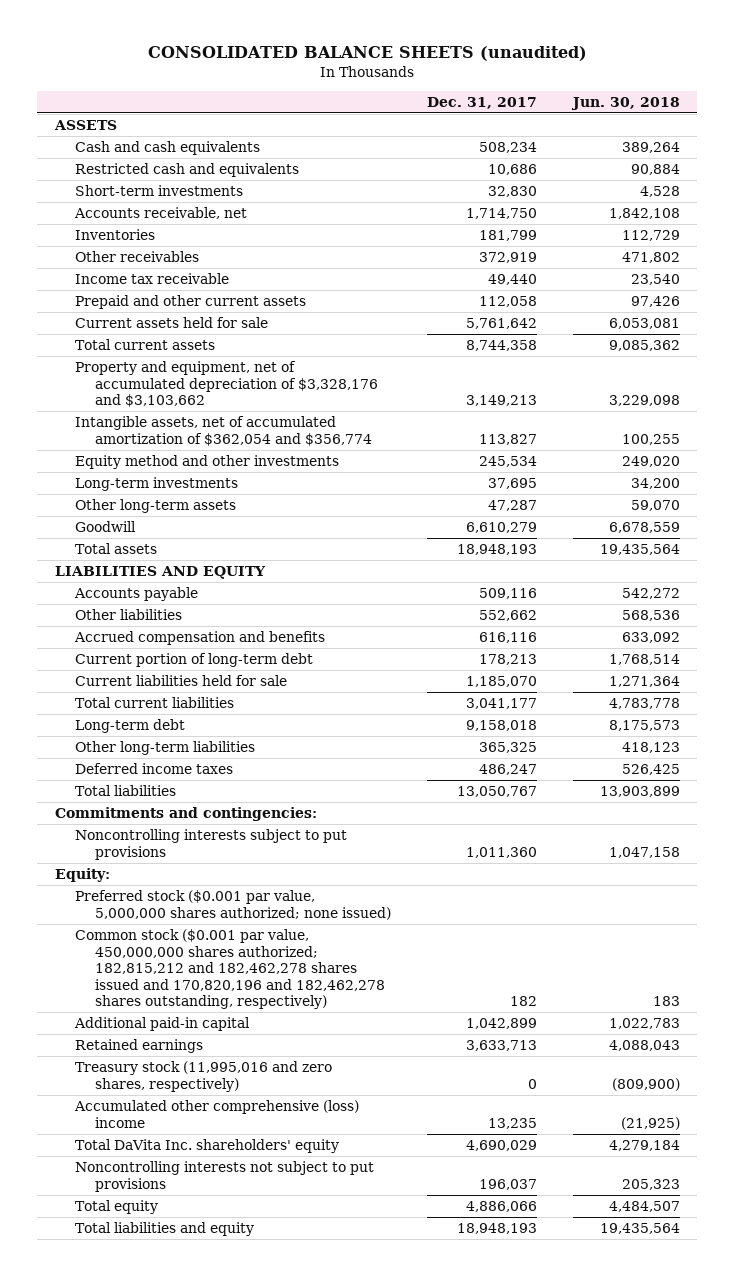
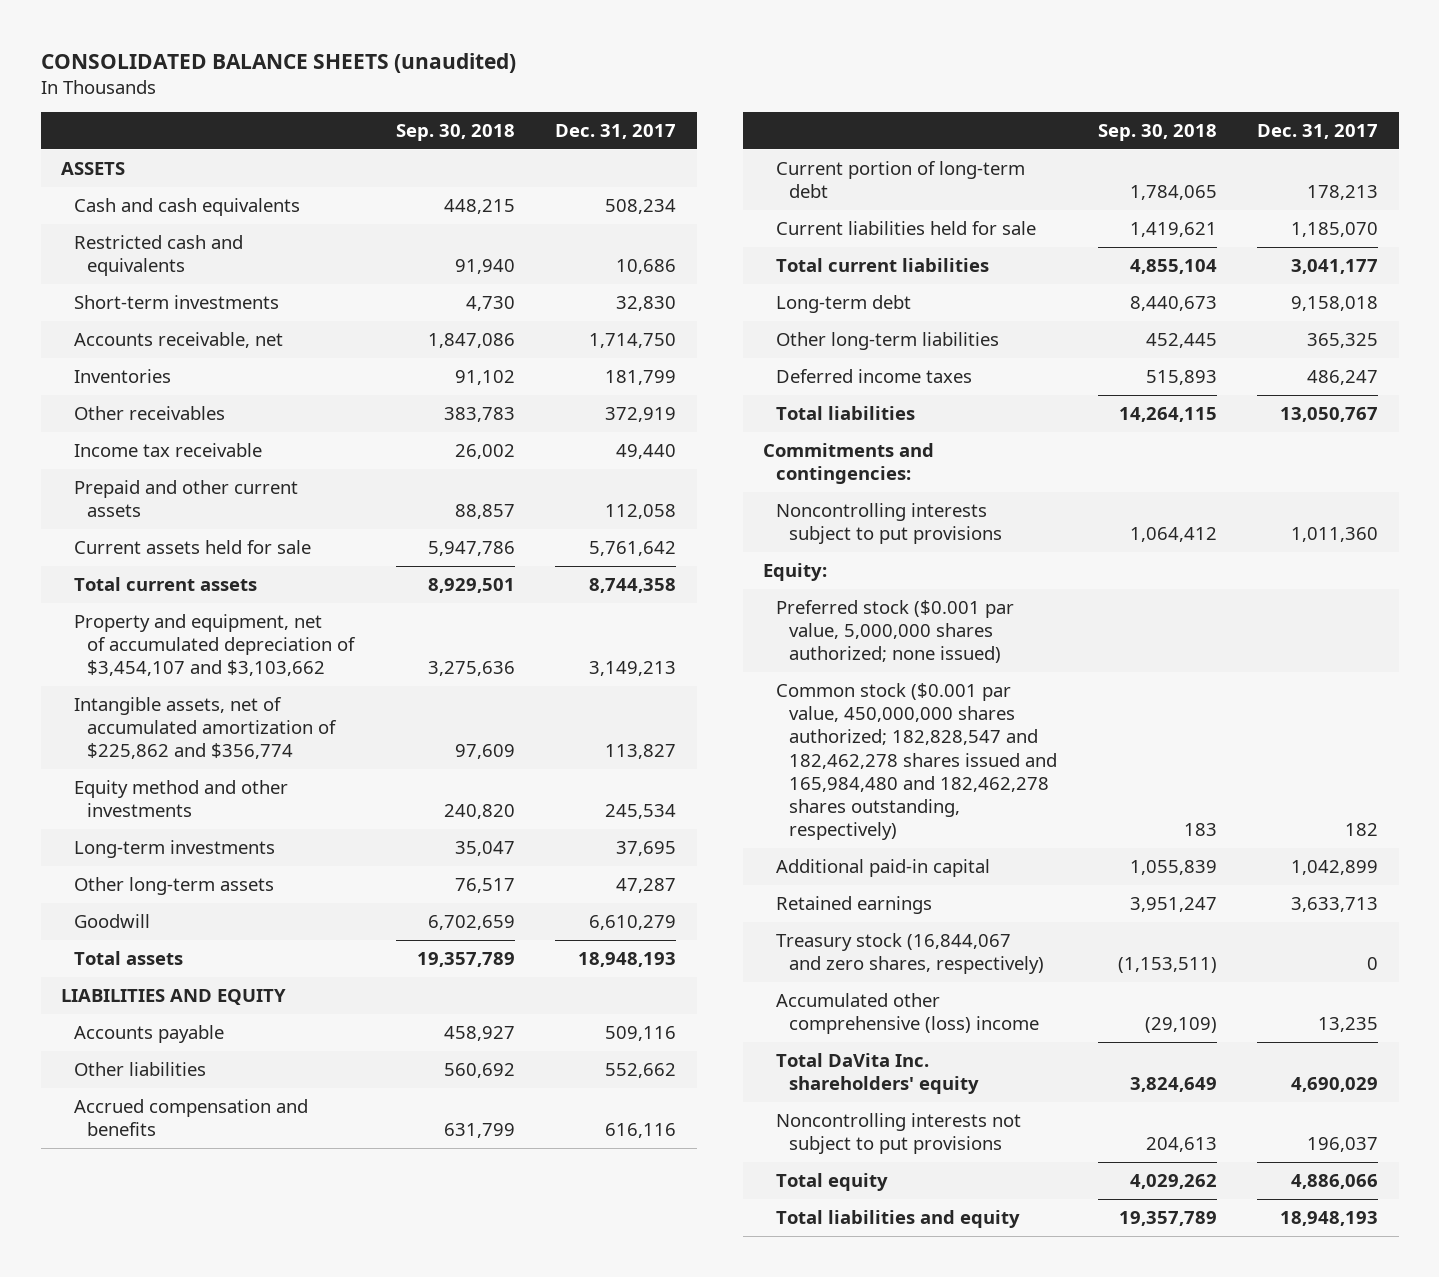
[570,96,680,110] Jun. 30, 2018 -> none
none -> [395,124,515,142] Sep. 30, 2018
[74,361,379,408] Property and equipment, net of accumulated depreciation of $3,328,176 and $3,103,662 -> [73,613,356,677] Property and equipment, net of accumulated depreciation of $3,454,107 and $3,103,662
[74,416,373,446] Intangible assets, net of accumulated amortization of $362,054 and $356,774 -> [73,696,337,760] Intangible assets, net of accumulated amortization of $225,862 and $356,774
[74,929,386,1010] Common stock ($0.001 par value, 450,000,000 shares authorized; 182,815,212 and 182,462,278 shares issued and 170,820,196 and 182,462,278 shares outstanding, respectively) -> [775,682,1057,841] Common stock ($0.001 par value, 450,000,000 shares authorized; 182,828,547 and 182,462,278 shares issued and 165,984,480 and 182,462,278 shares outstanding, respectively)
[74,1061,332,1092] Treasury stock (11,995,016 and zero shares, respectively) -> [775,932,1044,975] Treasury stock (16,844,067 and zero shares, respectively)

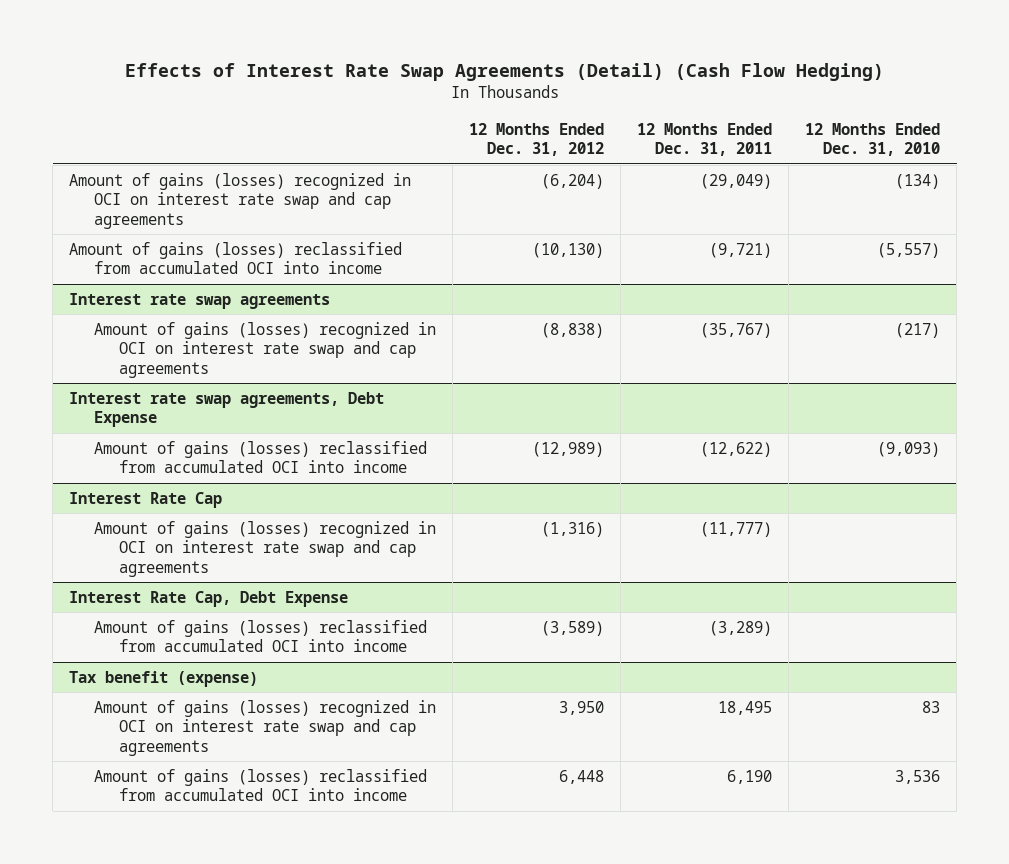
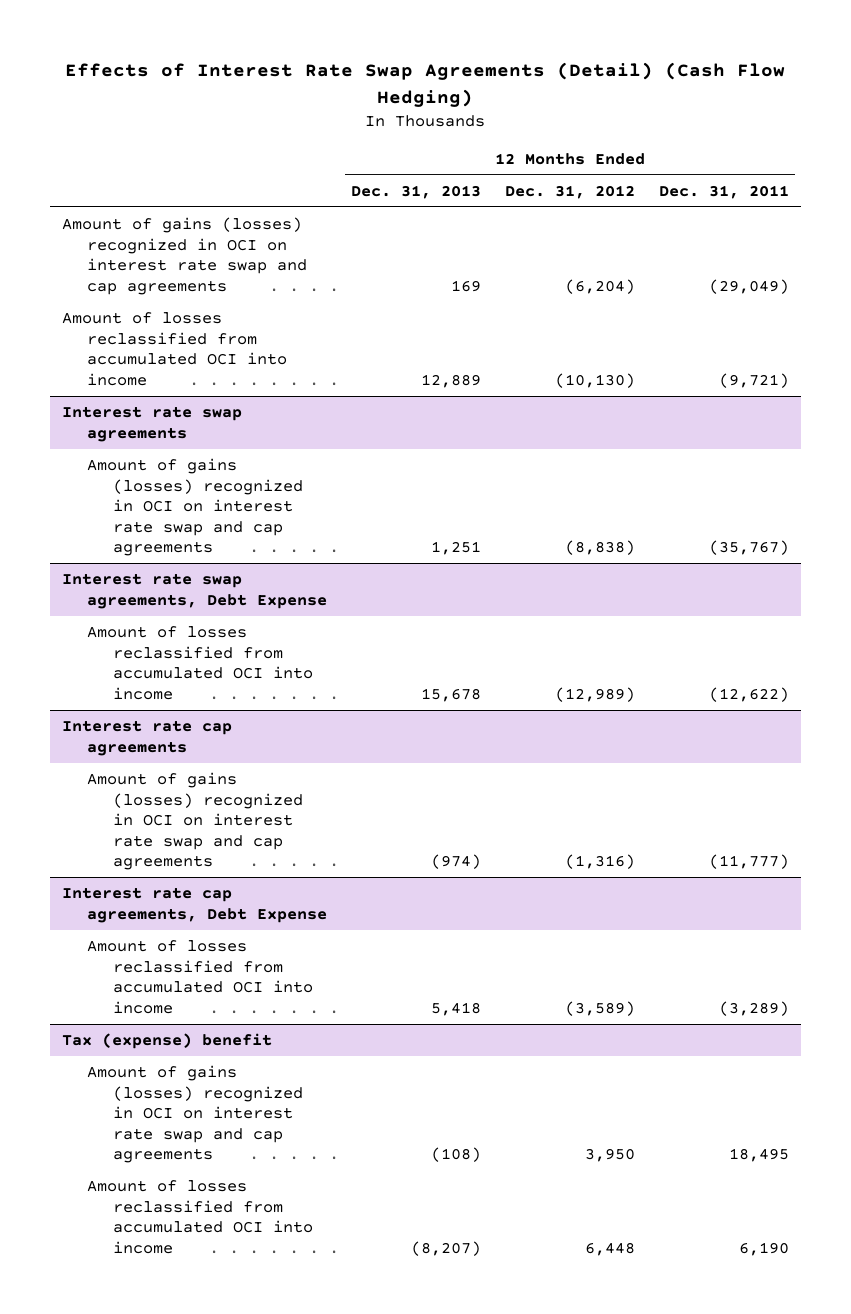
[805,122,941,157] 12 Months Ended Dec. 31, 2010 -> none
none -> [351,184,482,199] Dec. 31, 2013
[69,241,403,275] Amount of gains (losses) reclassified from accumulated OCI into income -> [62,312,288,386] Amount of losses reclassified from accumulated OCI into income
[93,440,427,474] Amount of gains (losses) reclassified from accumulated OCI into income -> [87,626,313,700] Amount of losses reclassified from accumulated OCI into income
[69,491,223,508] Interest Rate Cap -> [62,720,233,756] Interest rate cap agreements
[69,590,349,607] Interest Rate Cap, Debt Expense -> [62,887,328,923] Interest rate cap agreements, Debt Expense
[93,619,427,653] Amount of gains (losses) reclassified from accumulated OCI into income -> [87,940,313,1014] Amount of losses reclassified from accumulated OCI into income
[69,670,259,687] Tax benefit (expense) -> [62,1033,273,1050] Tax (expense) benefit
[93,768,427,802] Amount of gains (losses) reclassified from accumulated OCI into income -> [87,1180,313,1254] Amount of losses reclassified from accumulated OCI into income

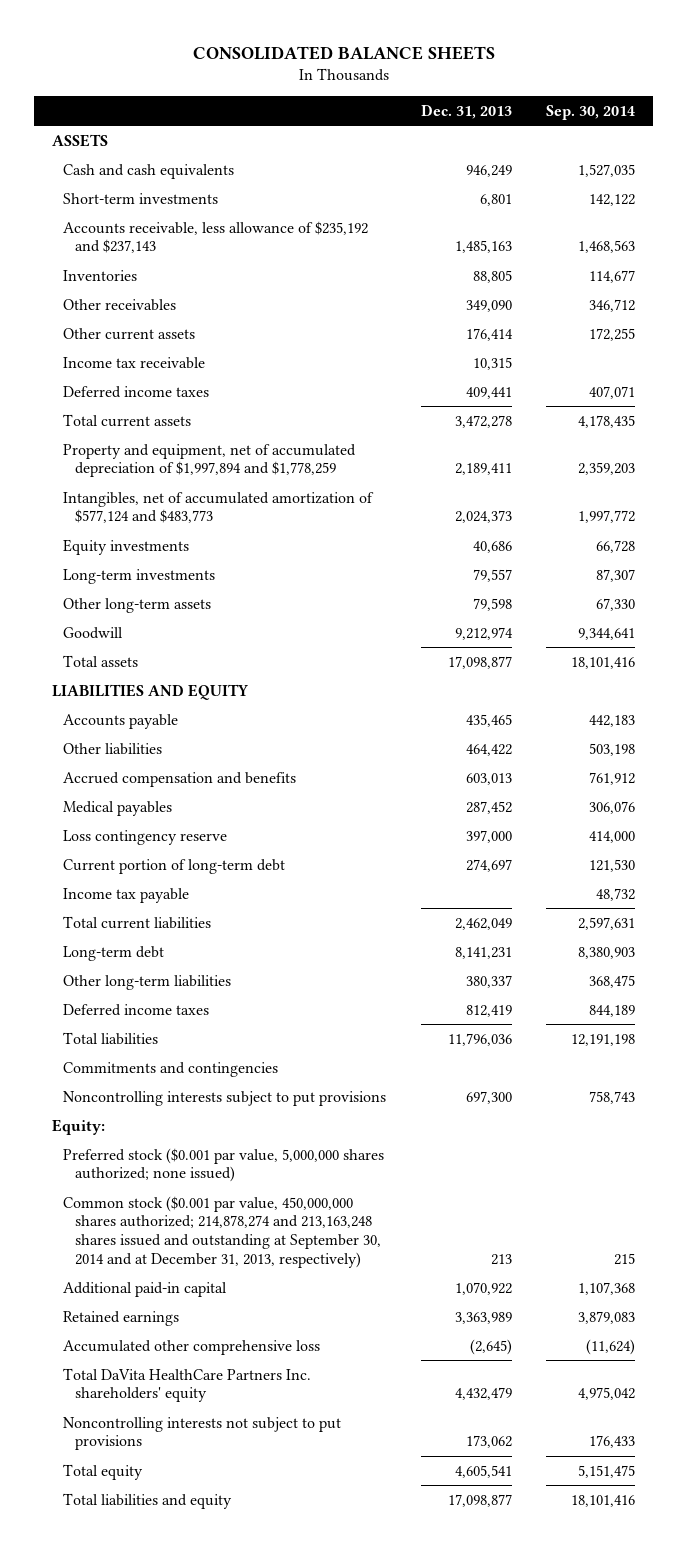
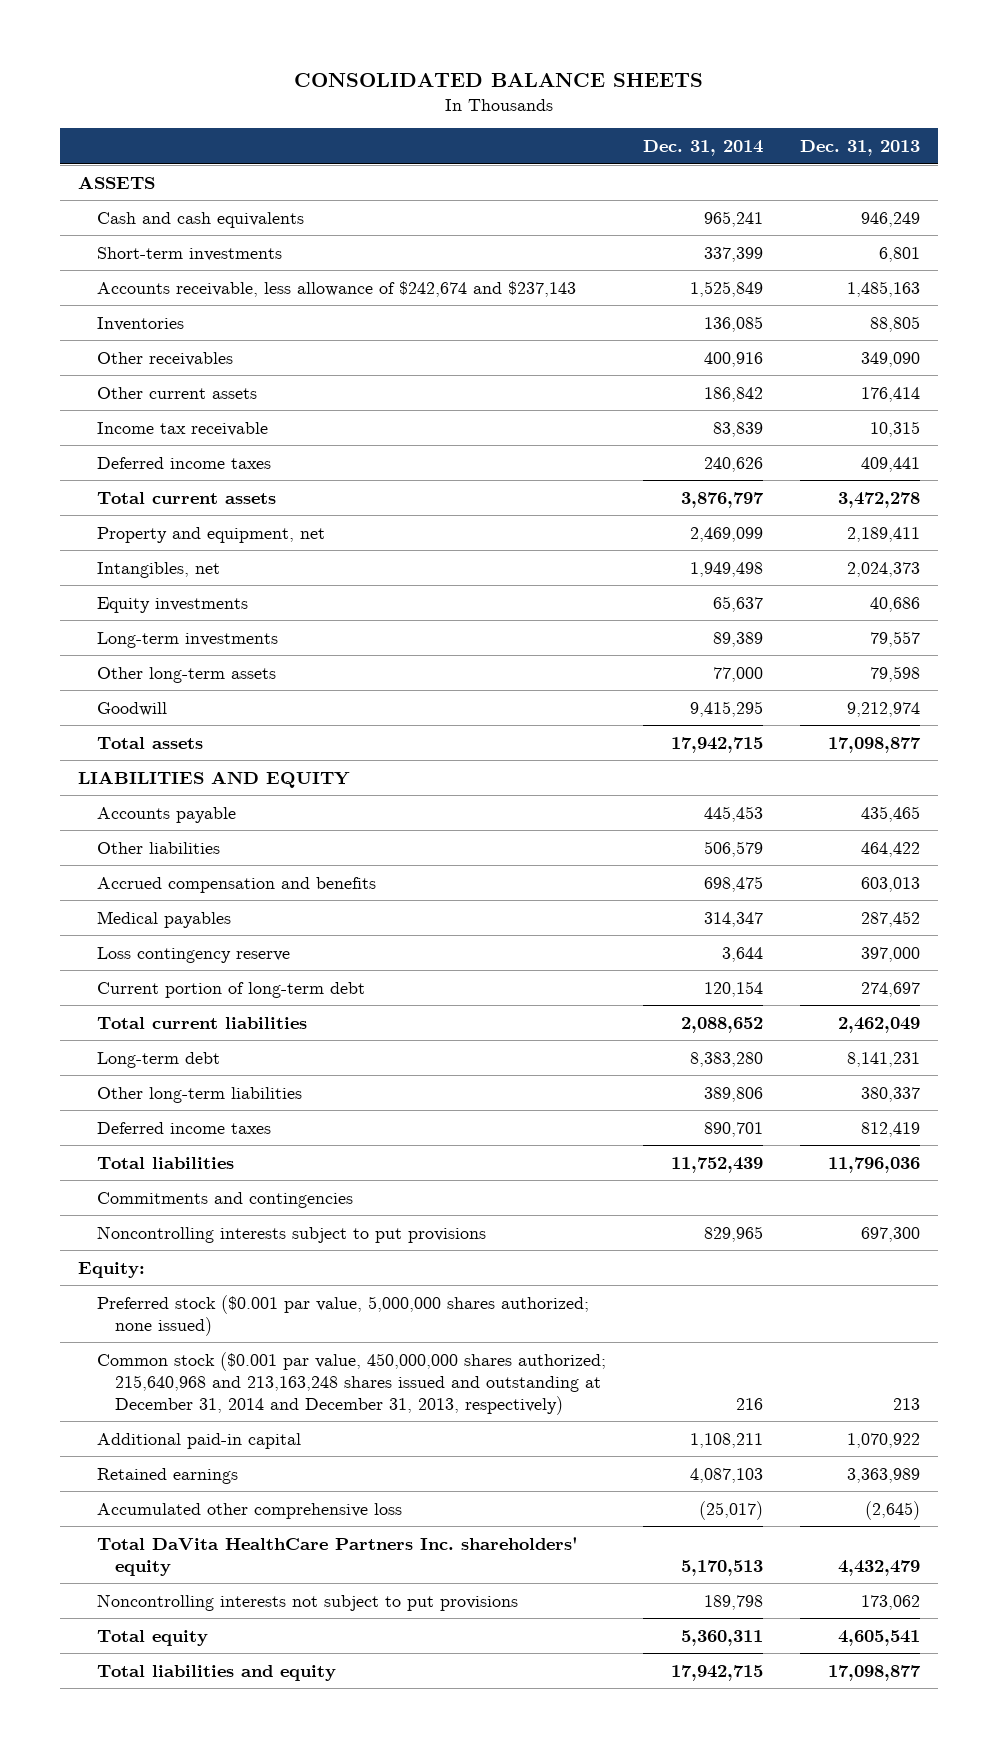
[546,104,636,120] Sep. 30, 2014 -> none
none -> [642,140,763,157] Dec. 31, 2014
[63,220,369,254] Accounts receivable, less allowance of $235,192 and $237,143 -> [96,280,576,297] Accounts receivable, less allowance of $242,674 and $237,143
[63,443,357,478] Property and equipment, net of accumulated depreciation of $1,997,894 and $1,778,259 -> [96,526,325,543] Property and equipment, net
[63,491,375,524] Intangibles, net of accumulated amortization of $577,124 and $483,773 -> [96,561,220,578] Intangibles, net
[63,887,190,903] Income tax payable -> none
[63,1195,382,1268] Common stock ($0.001 par value, 450,000,000 shares authorized; 214,878,274 and 213,163,248 shares issued and outstanding at September 30, 2014 and at December 31, 2013, respectively) -> [96,1351,606,1415] Common stock ($0.001 par value, 450,000,000 shares authorized; 215,640,968 and 213,163,248 shares issued and outstanding at December 31, 2014 and December 31, 2013, respectively)

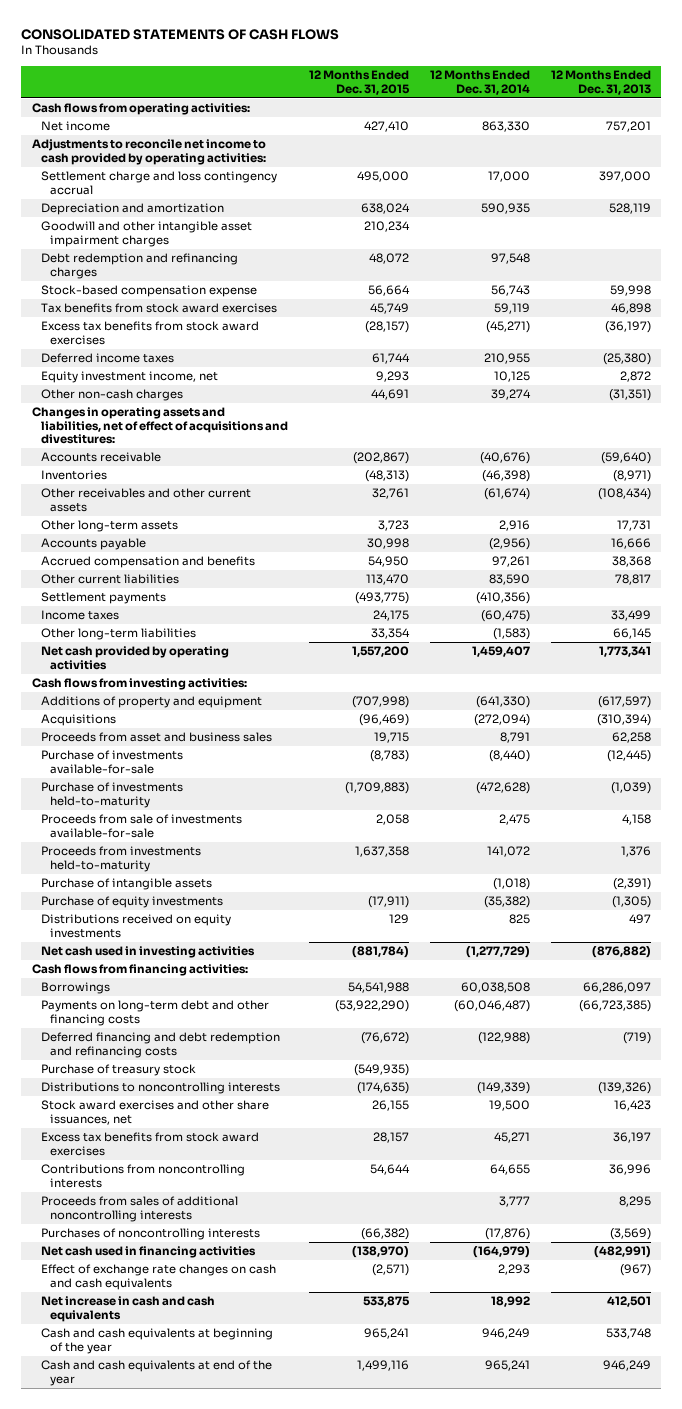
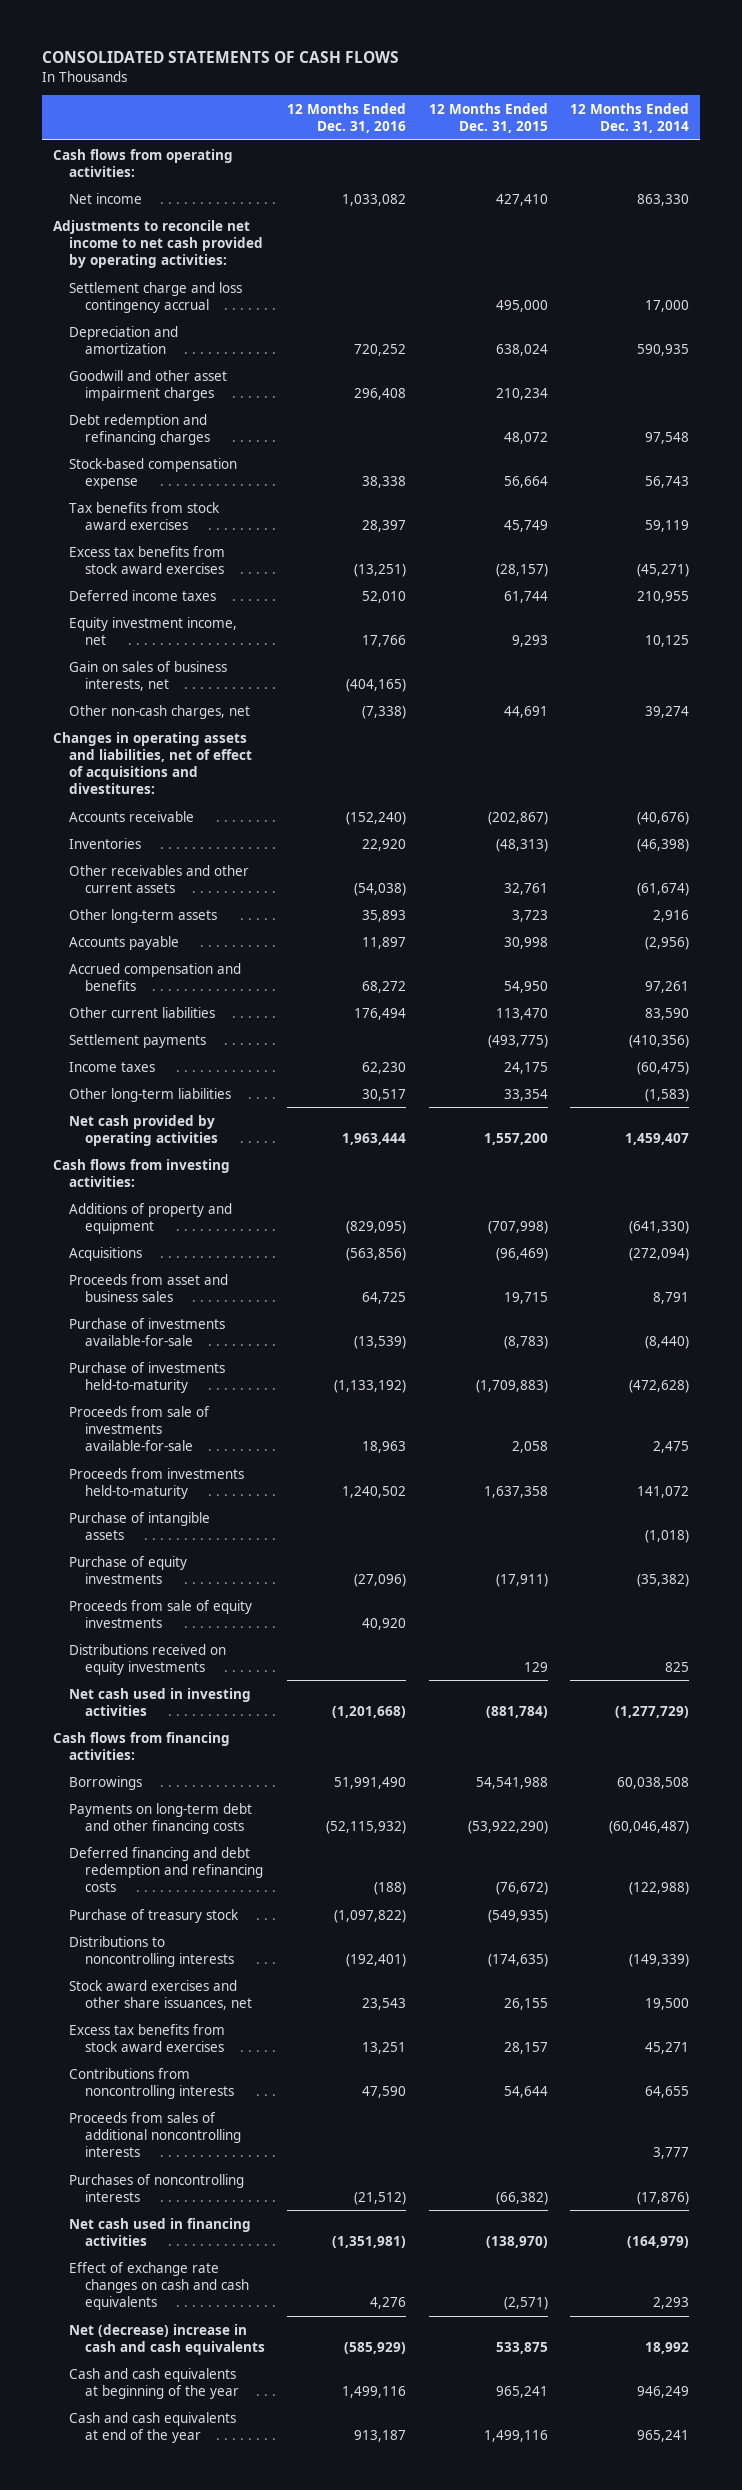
[550,70,651,95] 12 Months Ended Dec. 31, 2013 -> none
none -> [287,102,407,134] 12 Months Ended Dec. 31, 2016
[31,139,266,165] Adjustments to reconcile net income to cash provided by operating activities: -> [53,219,264,268] Adjustments to reconcile net income to net cash provided by operating activities:
[40,221,252,247] Goodwill and other intangible asset impairment charges -> [69,369,228,401] Goodwill and other asset impairment charges
none -> [69,660,228,691] Gain on sales of business interests, net
[40,389,183,402] Other non-cash charges -> [69,704,251,719] Other non-cash charges, net
none -> [69,1599,253,1628] Proceeds from sale of equity investments
[40,1296,215,1322] Net increase in cash and cash equivalents -> [69,2323,266,2355] Net (decrease) increase in cash and cash equivalents

